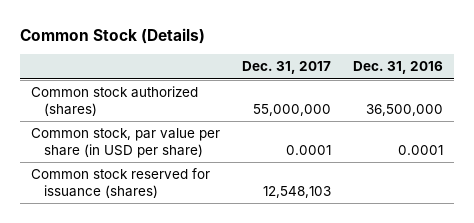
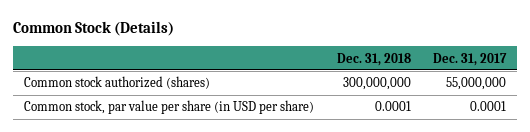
[352,61,443,75] Dec. 31, 2016 -> none
none -> [336,52,411,66] Dec. 31, 2018
[31,168,211,198] Common stock reserved for issuance (shares) -> none

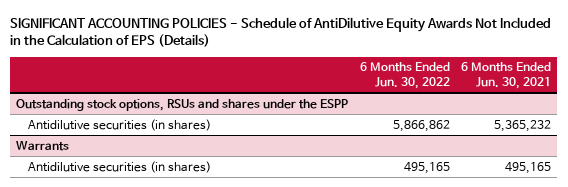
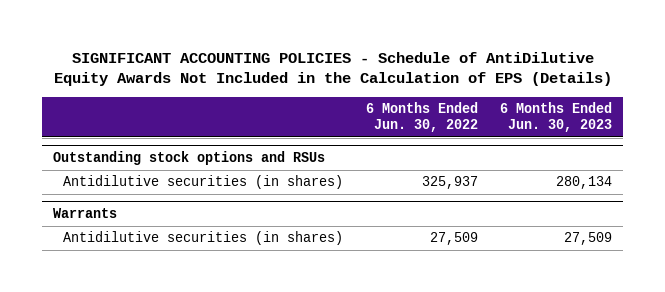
[461,62,552,89] 6 Months Ended Jun. 30, 2021 -> none
none -> [500,102,613,133] 6 Months Ended Jun. 30, 2023
[16,98,349,111] Outstanding stock options, RSUs and shares under the ESPP -> [53,151,326,166] Outstanding stock options and RSUs
[392,119,450,132] 5,866,862 -> [421,176,478,190] 325,937
[403,161,450,174] 495,165 -> [429,232,478,246] 27,509

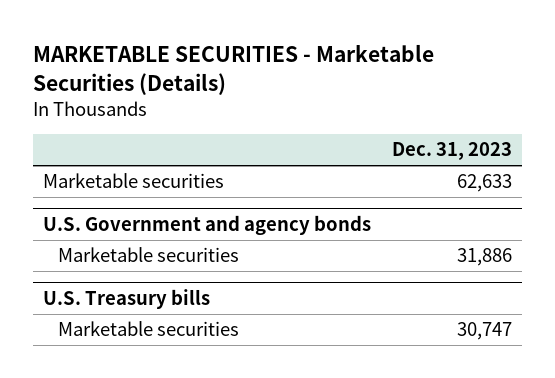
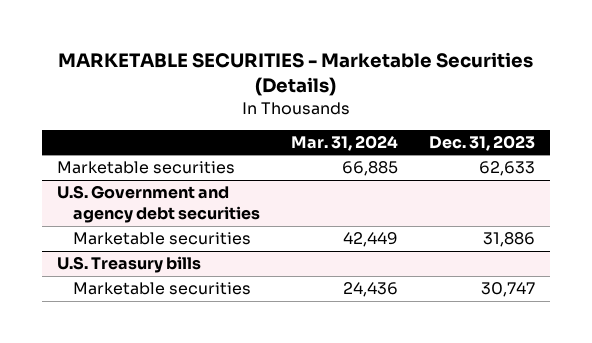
none -> [290,134,398,151] Mar. 31, 2024
[43,215,372,236] U.S. Government and agency bonds -> [56,185,260,224] U.S. Government and agency debt securities

